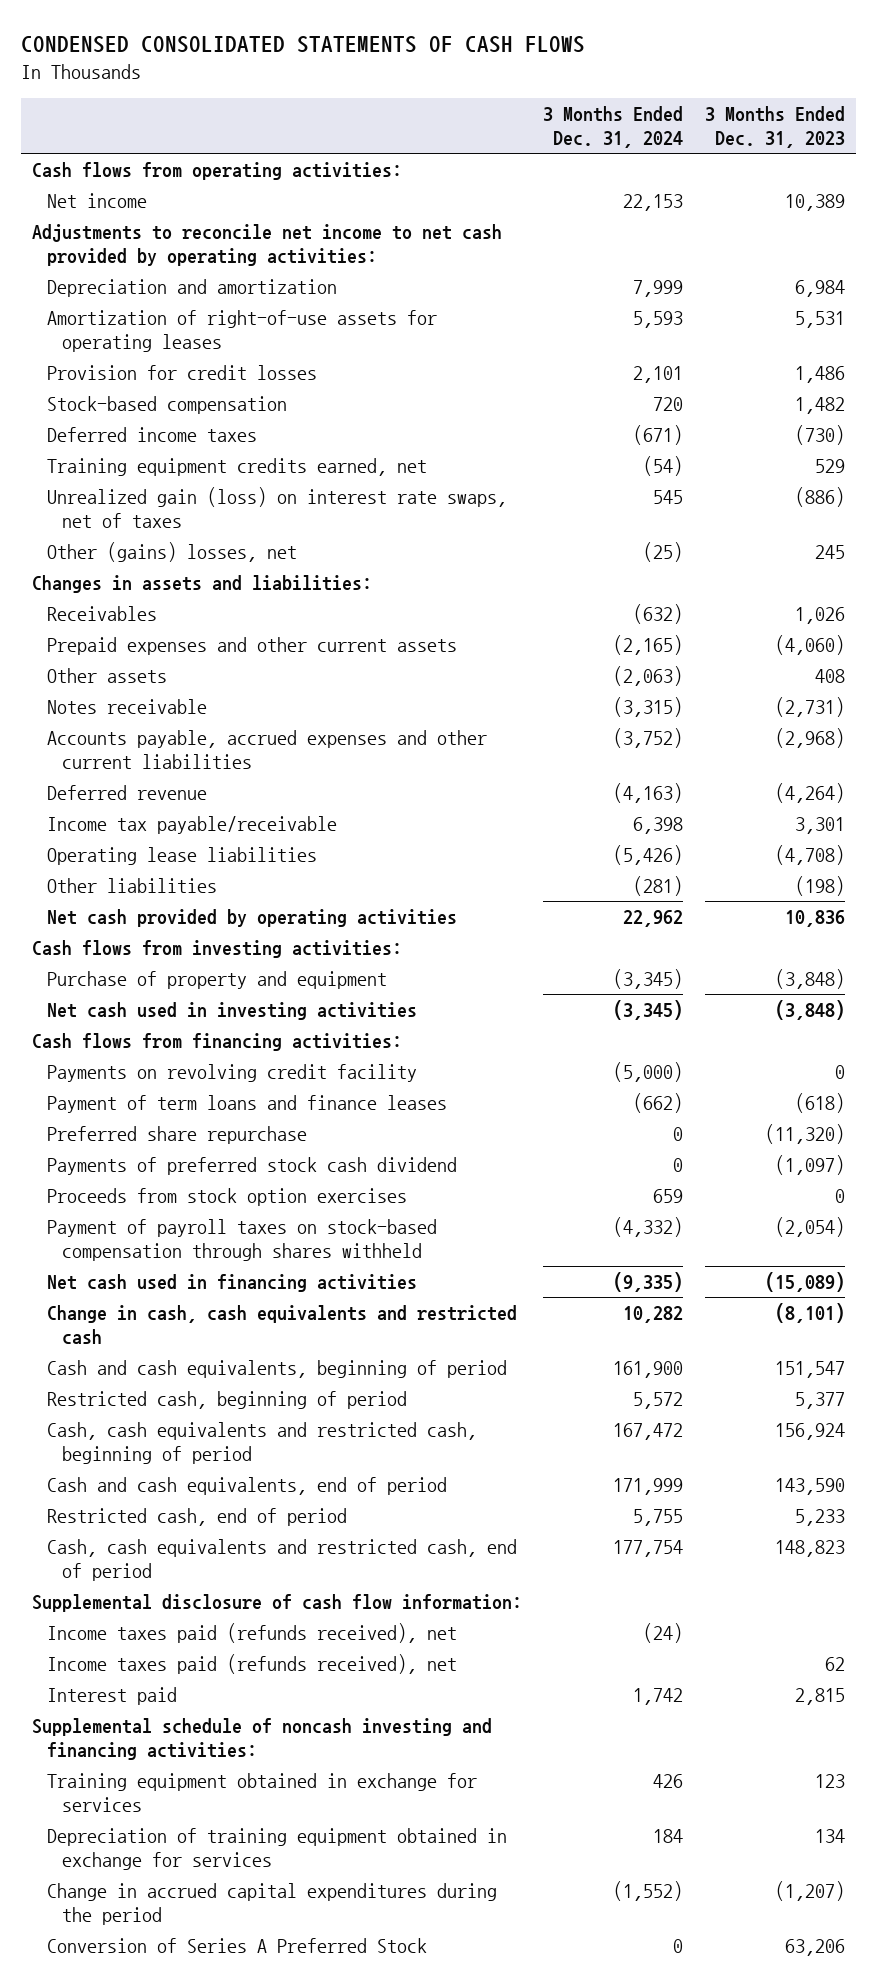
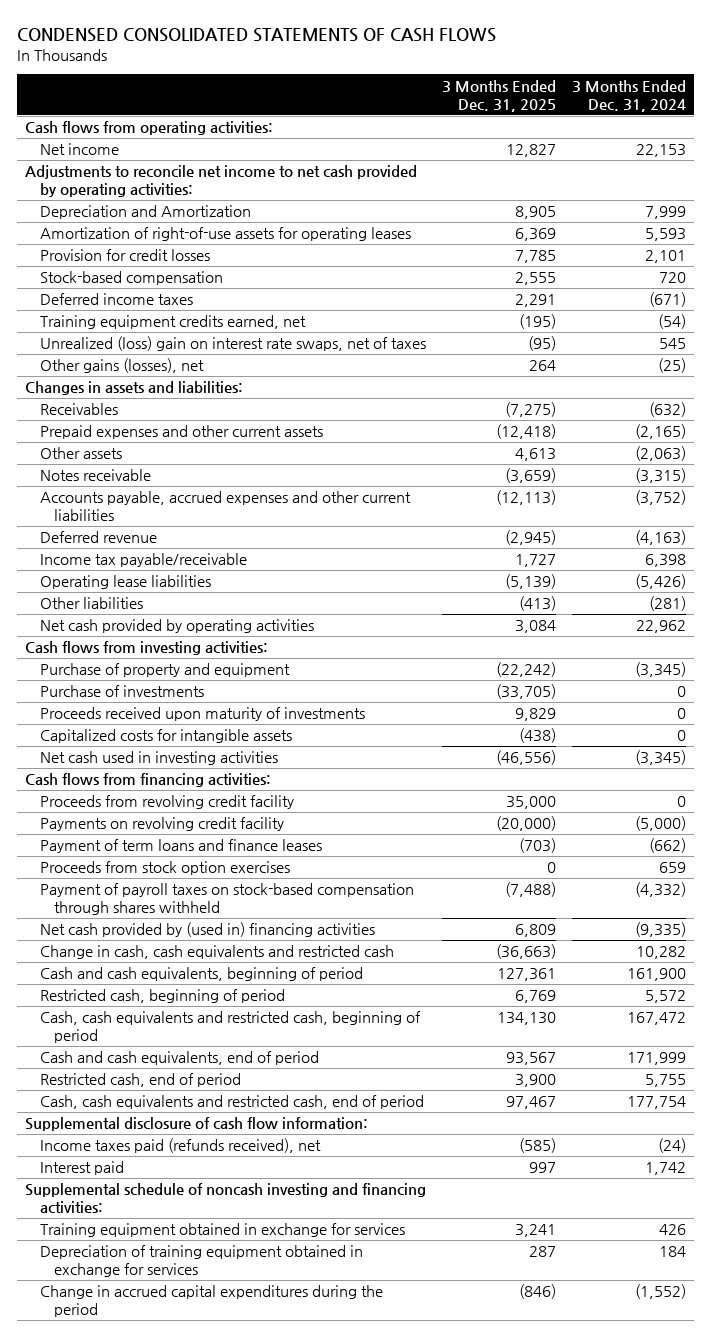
[705,105,846,148] 3 Months Ended Dec. 31, 2023 -> none
none -> [441,79,556,112] 3 Months Ended Dec. 31, 2025
[46,278,337,297] Depreciation and amortization -> [39,205,251,220] Depreciation and Amortization
[46,486,507,529] Unrealized gain (loss) on interest rate swaps, net of taxes -> [39,336,426,352] Unrealized (loss) gain on interest rate swaps, net of taxes
[46,541,297,562] Other (gains) losses, net -> [39,358,204,374] Other gains (losses), net
none -> [39,685,204,698] Purchase of investments
none -> [39,707,365,722] Proceeds received upon maturity of investments
none -> [39,729,292,744] Capitalized costs for intangible assets
none -> [39,795,294,810] Proceeds from revolving credit facility
[46,1125,307,1144] Preferred share repurchase -> none
[46,1156,457,1175] Payments of preferred stock cash dividend -> none
[46,1273,417,1292] Net cash used in financing activities -> [39,922,375,938] Net cash provided by (used in) financing activities
[46,1653,457,1674] Income taxes paid (refunds received), net -> none
[46,1937,427,1953] Conversion of Series A Preferred Stock -> none

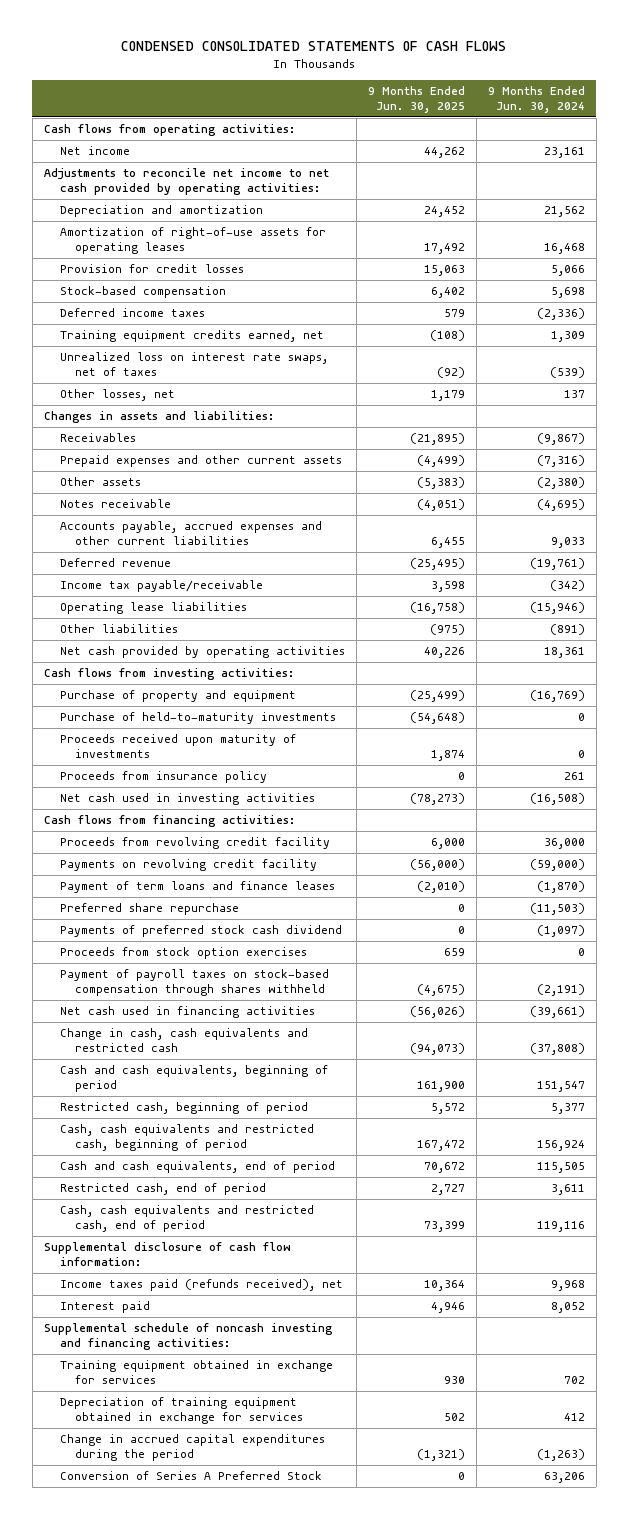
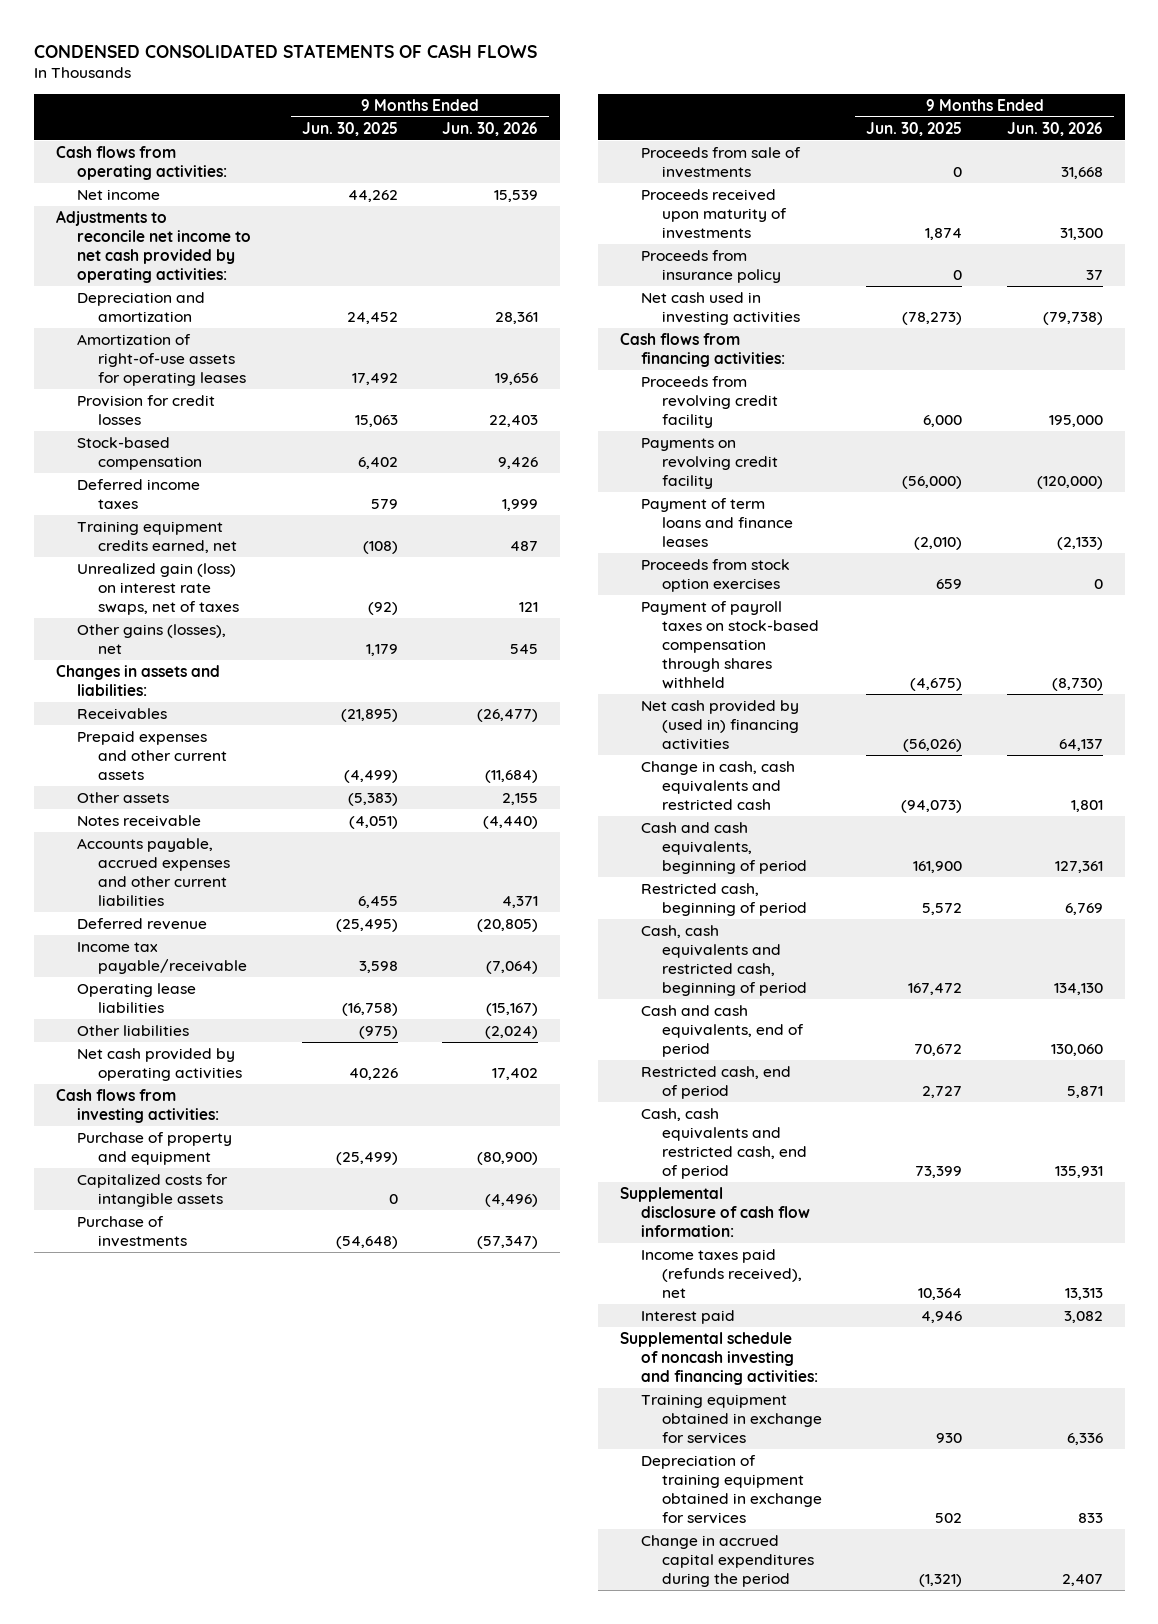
[487,85,585,113] 9 Months Ended Jun. 30, 2024 -> none
none -> [441,121,538,136] Jun. 30, 2026
[59,351,328,377] Unrealized loss on interest rate swaps, net of taxes -> [76,563,239,616] Unrealized gain (loss) on interest rate swaps, net of taxes
[59,388,175,401] Other losses, net -> [76,624,226,655] Other gains (losses), net
none -> [76,1174,228,1208] Capitalized costs for intangible assets
[59,711,336,724] Purchase of held-to-maturity investments -> [76,1216,187,1248] Purchase of investments
none -> [641,147,802,179] Proceeds from sale of investments
[59,902,239,915] Preferred share repurchase -> none
[59,924,342,937] Payments of preferred stock cash dividend -> none
[59,1005,315,1018] Net cash used in financing activities -> [641,700,800,751] Net cash provided by (used in) financing activities
[59,1470,322,1480] Conversion of Series A Preferred Stock -> none

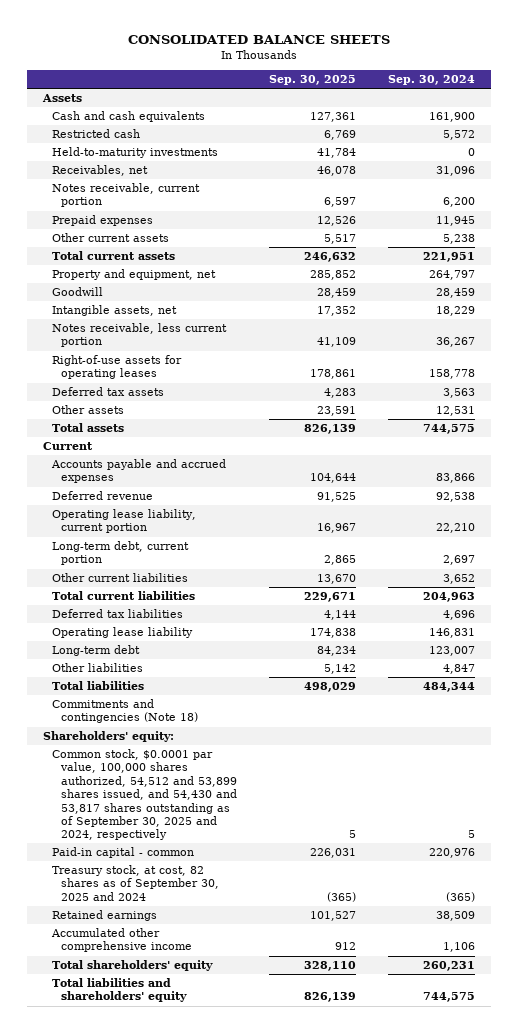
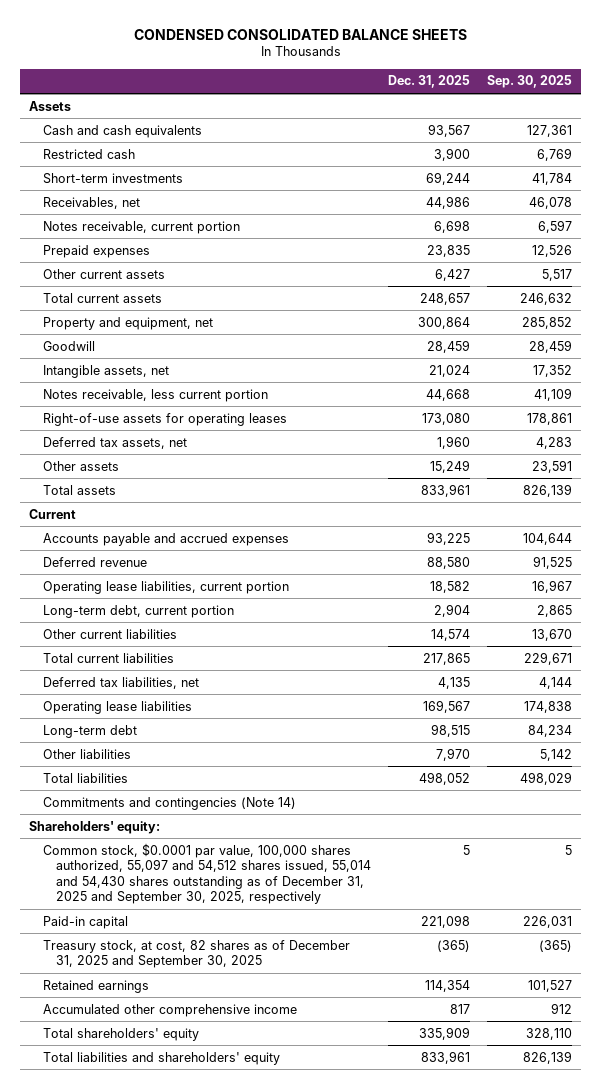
[127,35,390,45] CONSOLIDATED BALANCE SHEETS -> [133,28,467,40] CONDENSED CONSOLIDATED BALANCE SHEETS
[387,75,475,86] Sep. 30, 2024 -> none
none -> [388,75,471,89] Dec. 31, 2025
[51,147,218,159] Held-to-maturity investments -> [42,172,183,184] Short-term investments
[51,387,164,397] Deferred tax assets -> [42,436,187,449] Deferred tax assets, net
[51,509,196,534] Operating lease liability, current portion -> [42,580,289,594] Operating lease liabilities, current portion
[51,609,183,619] Deferred tax liabilities -> [42,676,199,689] Deferred tax liabilities, net
[51,627,193,639] Operating lease liability -> [42,700,192,714] Operating lease liabilities
[51,699,198,724] Commitments and contingencies (Note 18) -> [42,796,296,810] Commitments and contingencies (Note 14)
[51,749,237,841] Common stock, $0.0001 par value, 100,000 shares authorized, 54,512 and 53,899 shares issued, and 54,430 and 53,817 shares outstanding as of September 30, 2025 and 2024, respectively -> [42,842,372,905] Common stock, $0.0001 par value, 100,000 shares authorized, 55,097 and 54,512 shares issued, 55,014 and 54,430 shares outstanding as of December 31, 2025 and September 30, 2025, respectively
[51,847,194,859] Paid-in capital - common -> [42,915,128,929] Paid-in capital
[51,865,219,901] Treasury stock, at cost, 82 shares as of September 30, 2025 and 2024 -> [42,939,350,969] Treasury stock, at cost, 82 shares as of December 31, 2025 and September 30, 2025

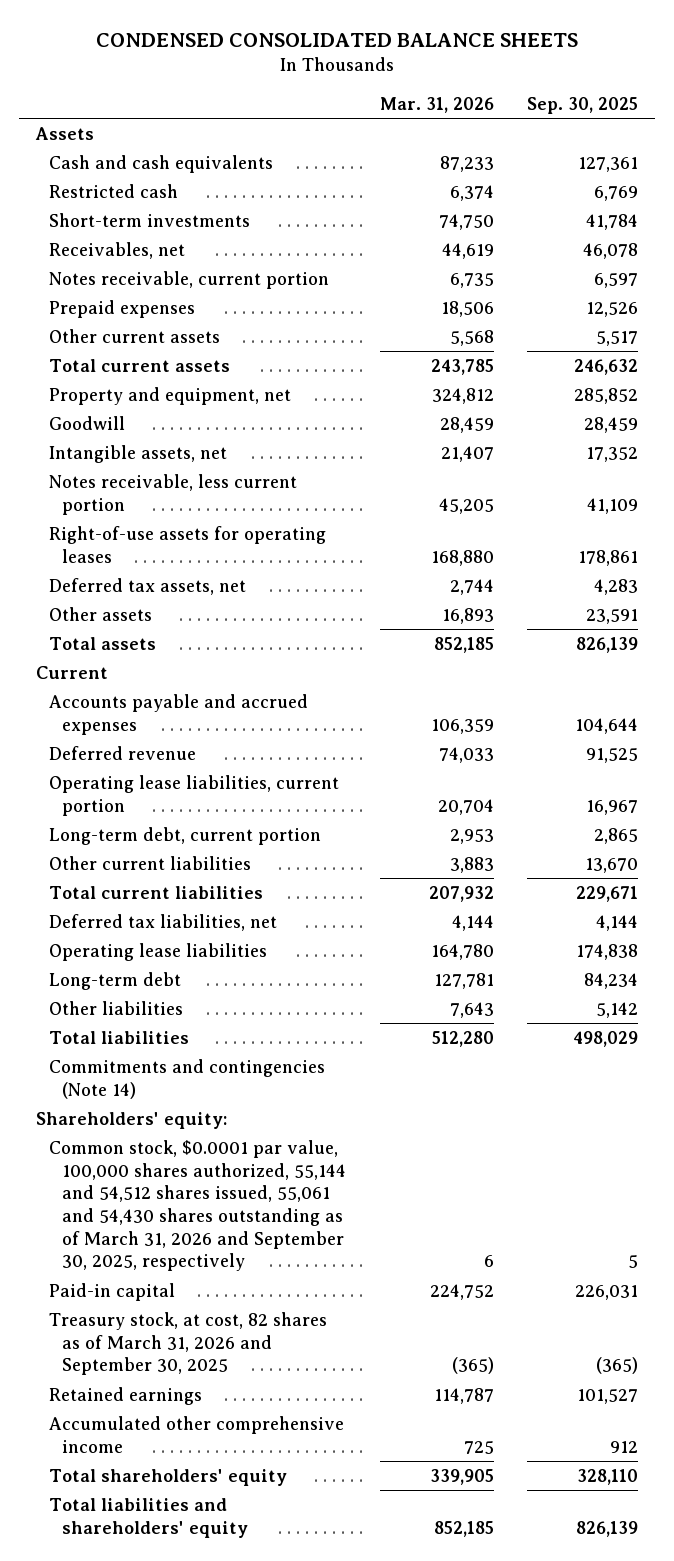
[388,75,471,89] Dec. 31, 2025 -> none
none -> [379,96,494,113] Mar. 31, 2026
[42,842,372,905] Common stock, $0.0001 par value, 100,000 shares authorized, 55,097 and 54,512 shares issued, 55,014 and 54,430 shares outstanding as of December 31, 2025 and September 30, 2025, respectively -> [48,1139,347,1272] Common stock, $0.0001 par value, 100,000 shares authorized, 55,144 and 54,512 shares issued, 55,061 and 54,430 shares outstanding as of March 31, 2026 and September 30, 2025, respectively
[42,939,350,969] Treasury stock, at cost, 82 shares as of December 31, 2025 and September 30, 2025 -> [48,1311,327,1376] Treasury stock, at cost, 82 shares as of March 31, 2026 and September 30, 2025

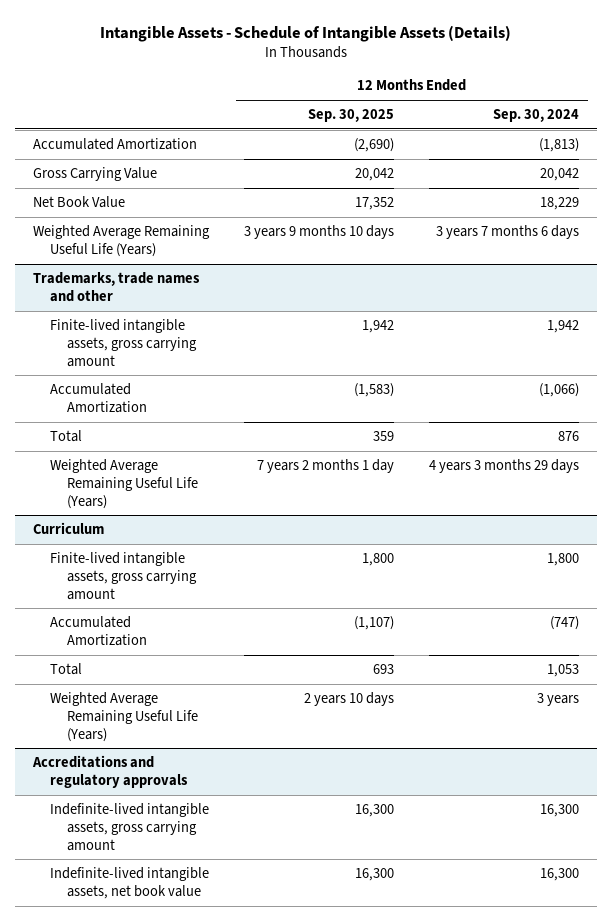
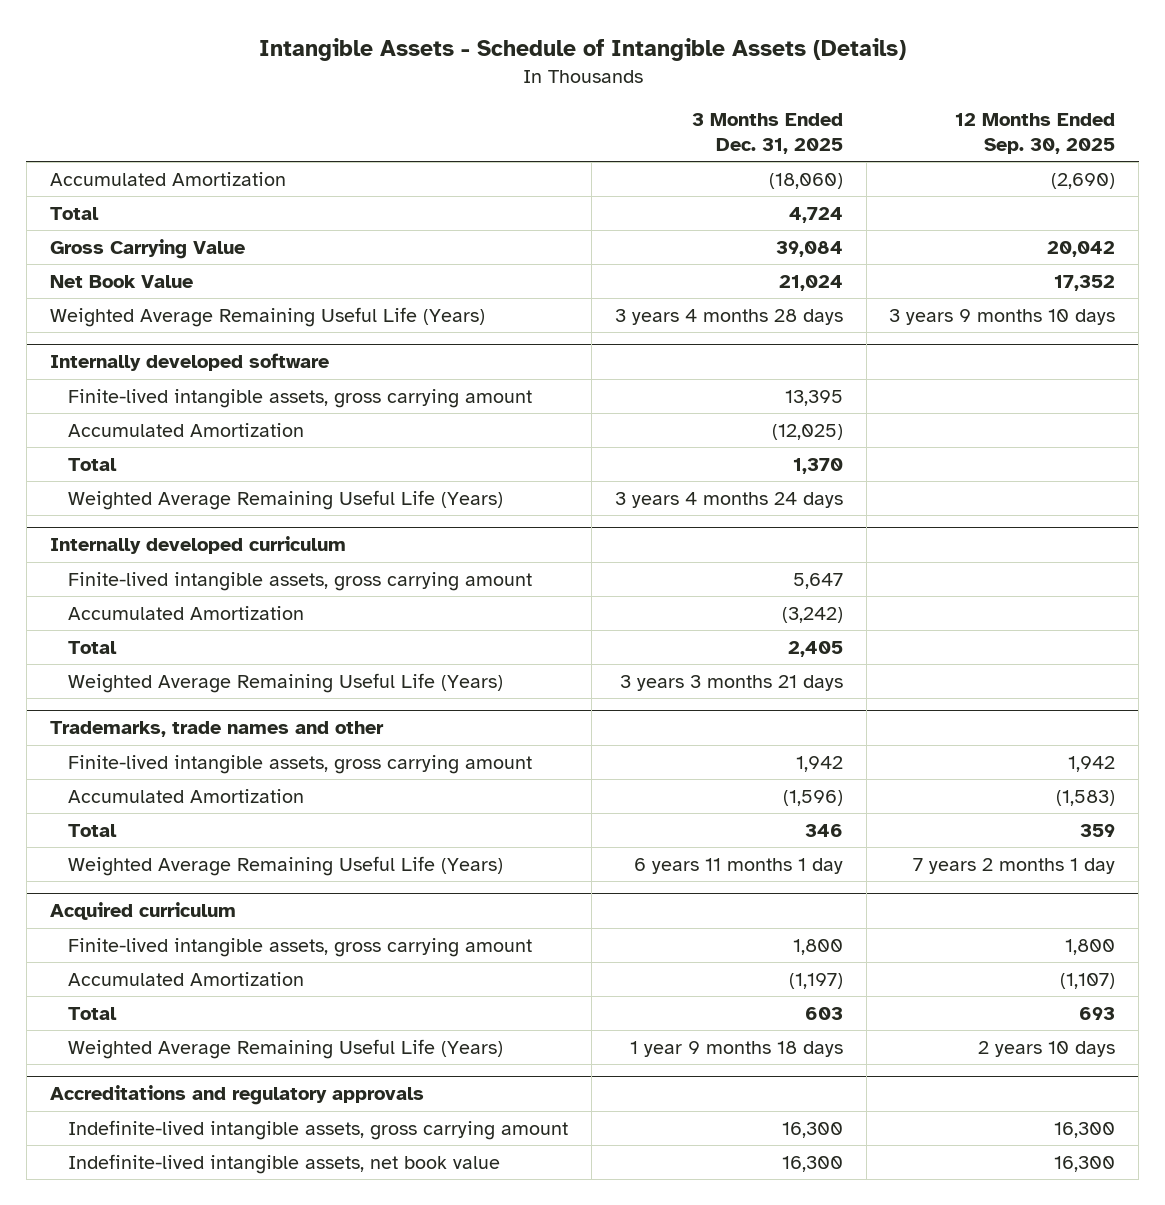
[493,109,580,123] Sep. 30, 2024 -> none
none -> [691,112,843,154] 3 Months Ended Dec. 31, 2025
none -> [49,206,99,220] Total
none -> [49,353,329,372] Internally developed software
none -> [68,388,533,408] Finite-lived intangible assets, gross carrying amount
none -> [68,422,305,437] Accumulated Amortization
none -> [68,457,118,471] Total
none -> [68,489,504,510] Weighted Average Remaining Useful Life (Years)
none -> [49,536,346,555] Internally developed curriculum
none -> [68,571,533,591] Finite-lived intangible assets, gross carrying amount
none -> [68,605,305,620] Accumulated Amortization
none -> [68,640,118,654] Total
none -> [68,672,504,693] Weighted Average Remaining Useful Life (Years)
[33,522,105,535] Curriculum -> [49,902,236,921] Acquired curriculum

